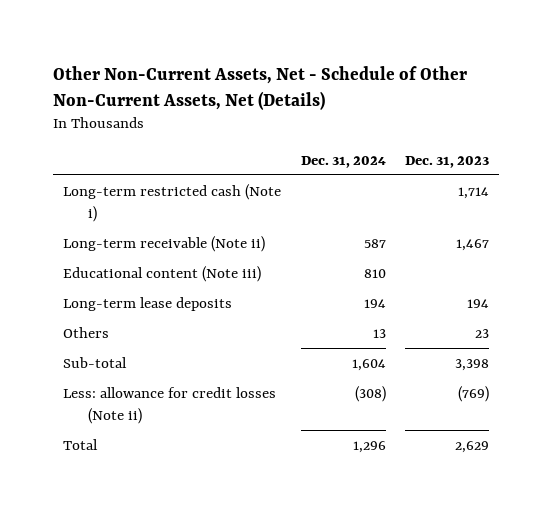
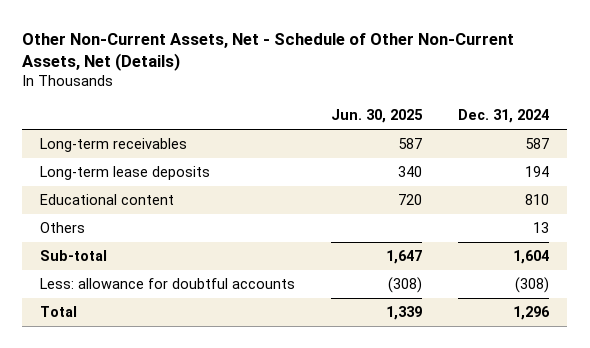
[405,155,490,168] Dec. 31, 2023 -> none
none -> [331,108,424,123] Jun. 30, 2025
[63,183,282,222] Long-term restricted cash (Note i) -> none
[63,265,262,282] Educational content (Note iii) -> none
[63,235,266,252] Long-term receivable (Note ii) -> [40,138,188,153] Long-term receivables
none -> [40,194,175,206] Educational content
[63,386,277,424] Less: allowance for credit losses (Note ii) -> [40,278,296,290] Less: allowance for doubtful accounts

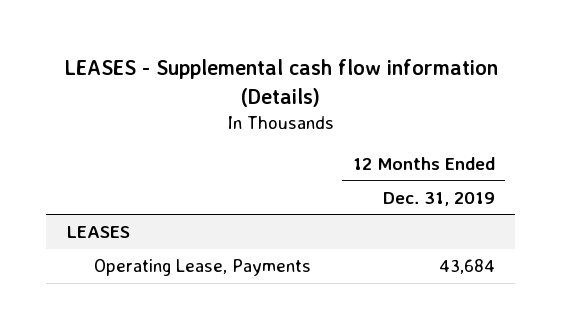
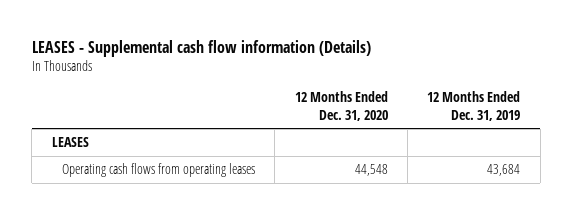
none -> [294,91,388,121] 12 Months Ended Dec. 31, 2020
[94,259,312,277] Operating Lease, Payments -> [61,163,255,178] Operating cash flows from operating leases

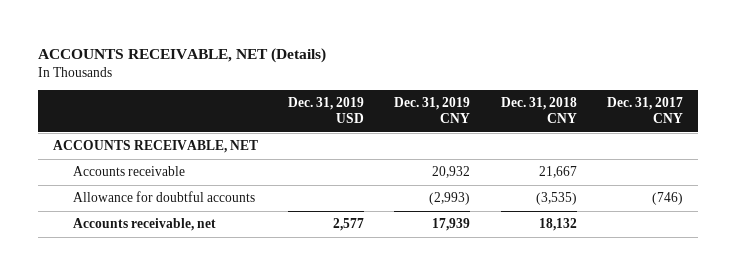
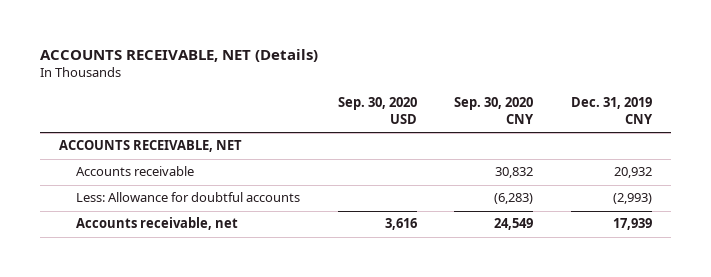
[288,97,365,123] Dec. 31, 2019 USD -> none
[500,97,577,123] Dec. 31, 2018 CNY -> none
[606,97,683,123] Dec. 31, 2017 CNY -> none
none -> [337,97,417,125] Sep. 30, 2020 USD
none -> [454,97,535,125] Sep. 30, 2020 CNY
[73,191,256,203] Allowance for doubtful accounts -> [76,192,301,203] Less: Allowance for doubtful accounts

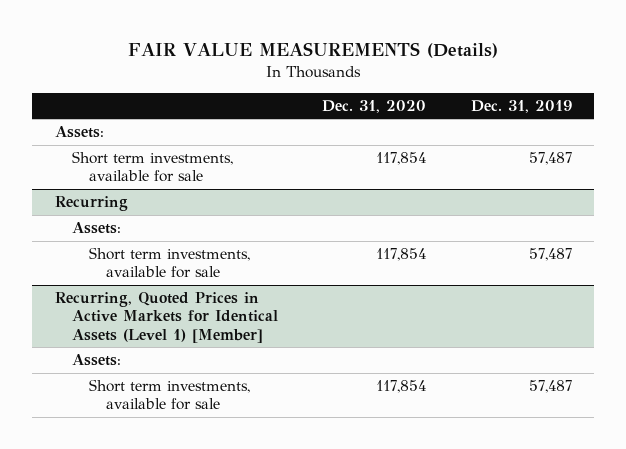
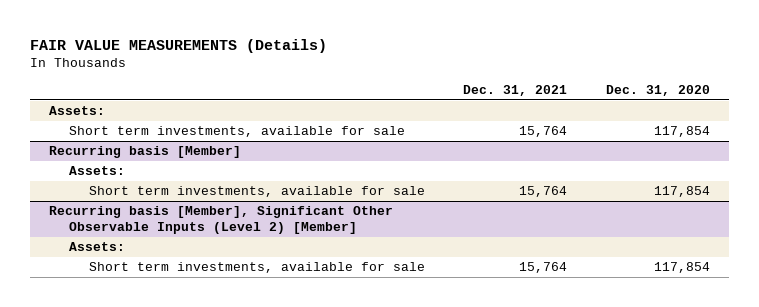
[470,99,572,113] Dec. 31, 2019 -> none
none -> [463,85,568,97] Dec. 31, 2021
[54,196,128,212] Recurring -> [48,146,241,159] Recurring basis [Member]
[54,292,278,343] Recurring, Quoted Prices in Active Markets for Identical Assets (Level 1) [Member] -> none
none -> [48,206,393,235] Recurring basis [Member], Significant Other Observable Inputs (Level 2) [Member]

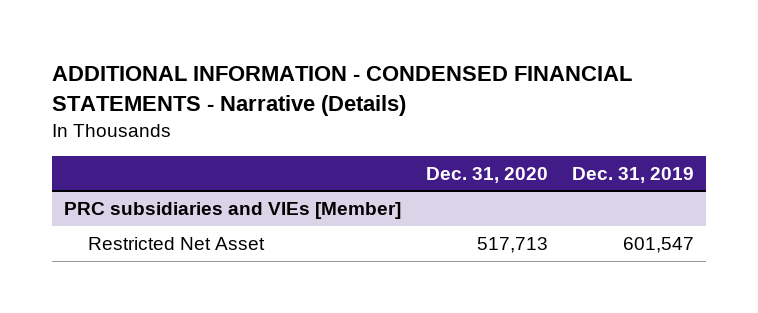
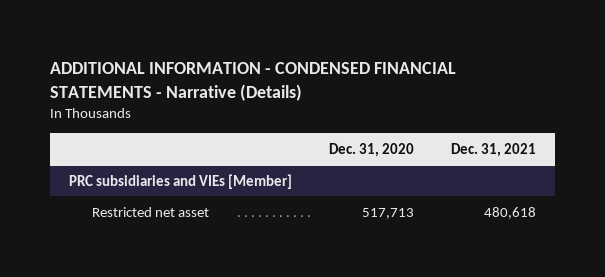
[572,166,695,183] Dec. 31, 2019 -> none
none -> [451,142,537,157] Dec. 31, 2021
[87,236,265,250] Restricted Net Asset -> [92,206,210,217] Restricted net asset

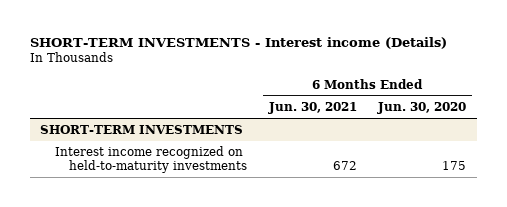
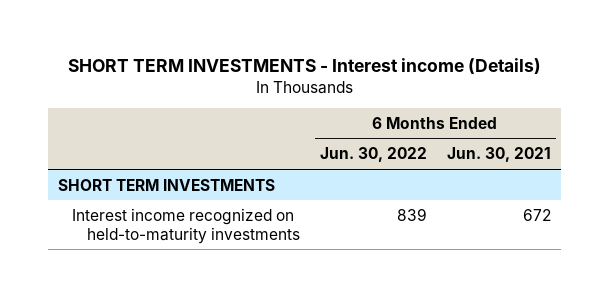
[29,37,447,50] SHORT-TERM INVESTMENTS - Interest income (Details) -> [67,58,541,75] SHORT TERM INVESTMENTS - Interest income (Details)
[377,102,467,115] Jun. 30, 2020 -> none
none -> [319,147,427,163] Jun. 30, 2022
[40,125,244,135] SHORT-TERM INVESTMENTS -> [58,178,276,191] SHORT TERM INVESTMENTS

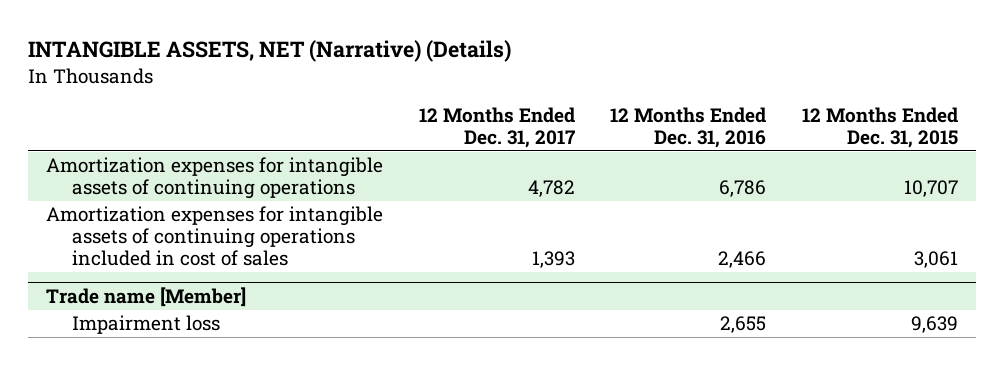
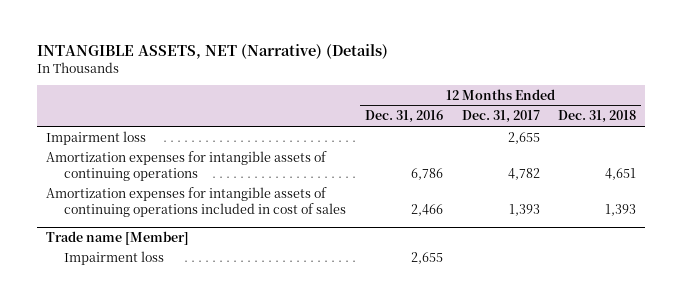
[802,106,959,148] 12 Months Ended Dec. 31, 2015 -> none
none -> [558,110,637,124] Dec. 31, 2018
none -> [46,130,147,145] Impairment loss

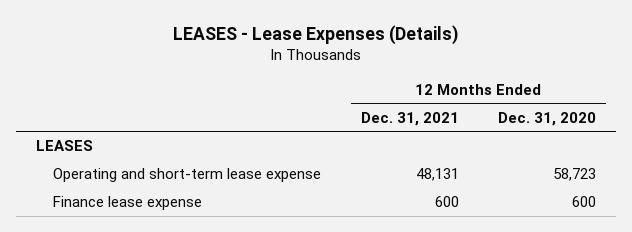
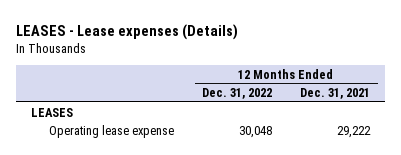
[173,24,459,45] LEASES - Lease Expenses (Details) -> [16,23,239,40] LEASES - Lease expenses (Details)
[498,111,597,126] Dec. 31, 2020 -> none
none -> [202,87,273,99] Dec. 31, 2022
[53,196,203,211] Finance lease expense -> none
[53,168,322,183] Operating and short-term lease expense -> [48,124,174,138] Operating lease expense
[415,168,459,182] 48,131 -> [337,125,372,138] 29,222

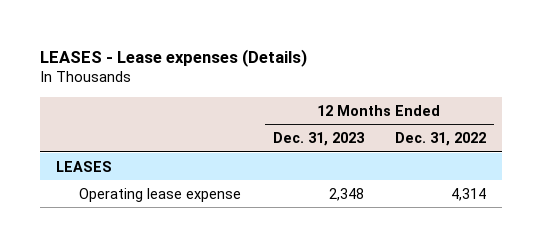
[300,87,371,99] Dec. 31, 2021 -> none
none -> [272,132,365,147] Dec. 31, 2023
[239,125,273,138] 30,048 -> [451,187,487,201] 4,314

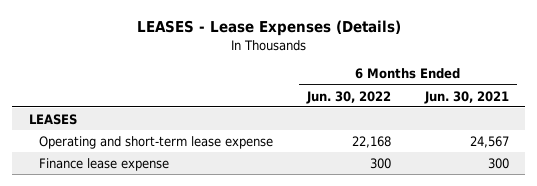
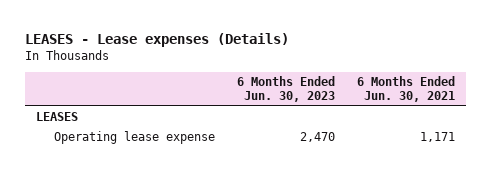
[136,20,401,37] LEASES - Lease Expenses (Details) -> [25,32,290,47] LEASES - Lease expenses (Details)
[305,90,391,104] Jun. 30, 2022 -> none
none -> [236,76,335,103] 6 Months Ended Jun. 30, 2023
[39,157,170,171] Finance lease expense -> none
[39,135,274,149] Operating and short-term lease expense -> [53,131,215,145] Operating lease expense
[469,135,509,148] 24,567 -> [419,132,455,143] 1,171

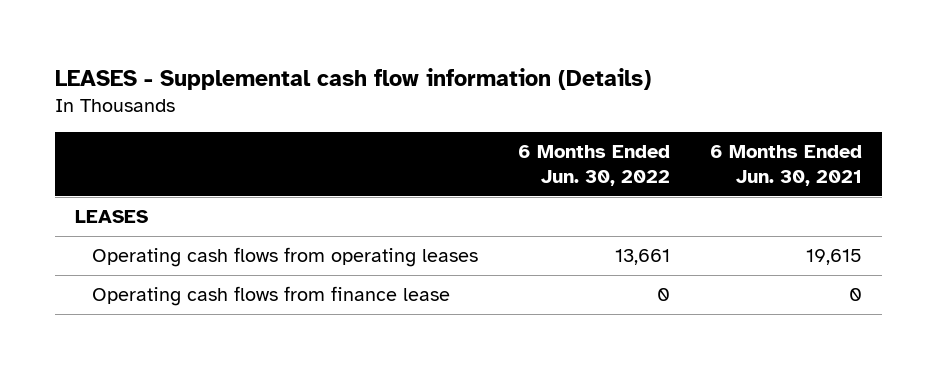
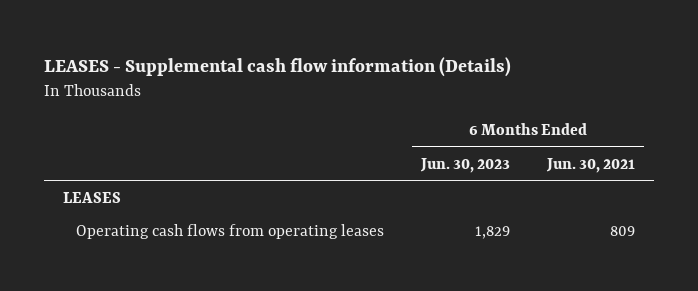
[517,144,670,186] 6 Months Ended Jun. 30, 2022 -> none
none -> [419,157,510,173] Jun. 30, 2023
[91,286,450,307] Operating cash flows from finance lease -> none
[805,249,862,266] 19,615 -> [610,225,636,236] 809

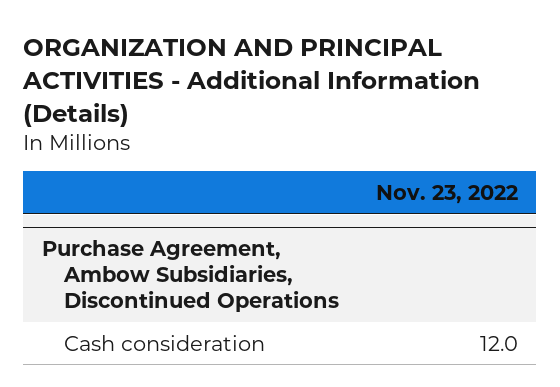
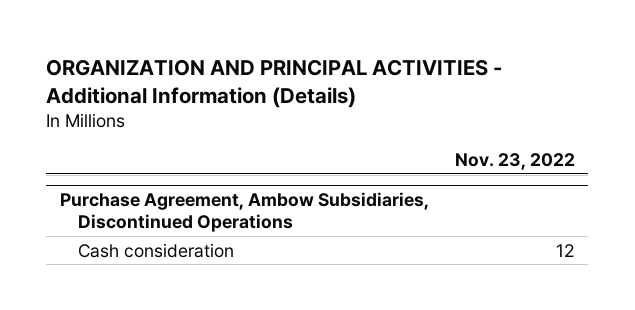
[480,335,519,351] 12.0 -> [556,243,576,257] 12

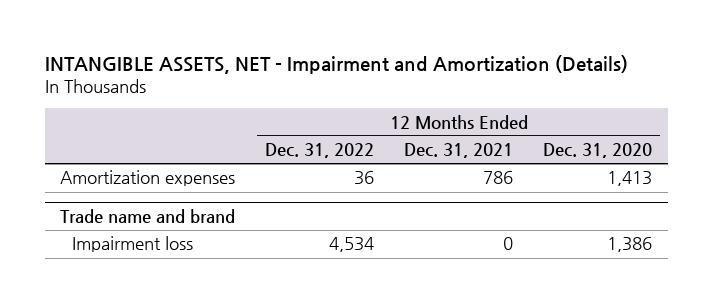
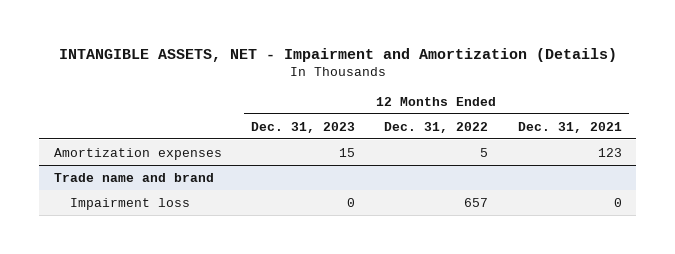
[543,143,653,159] Dec. 31, 2020 -> none
none -> [250,121,355,133] Dec. 31, 2023
[353,171,374,186] 36 -> [480,147,489,157] 5
[483,171,514,185] 786 -> [597,147,622,157] 123
[328,237,374,253] 4,534 -> [464,197,489,207] 657

